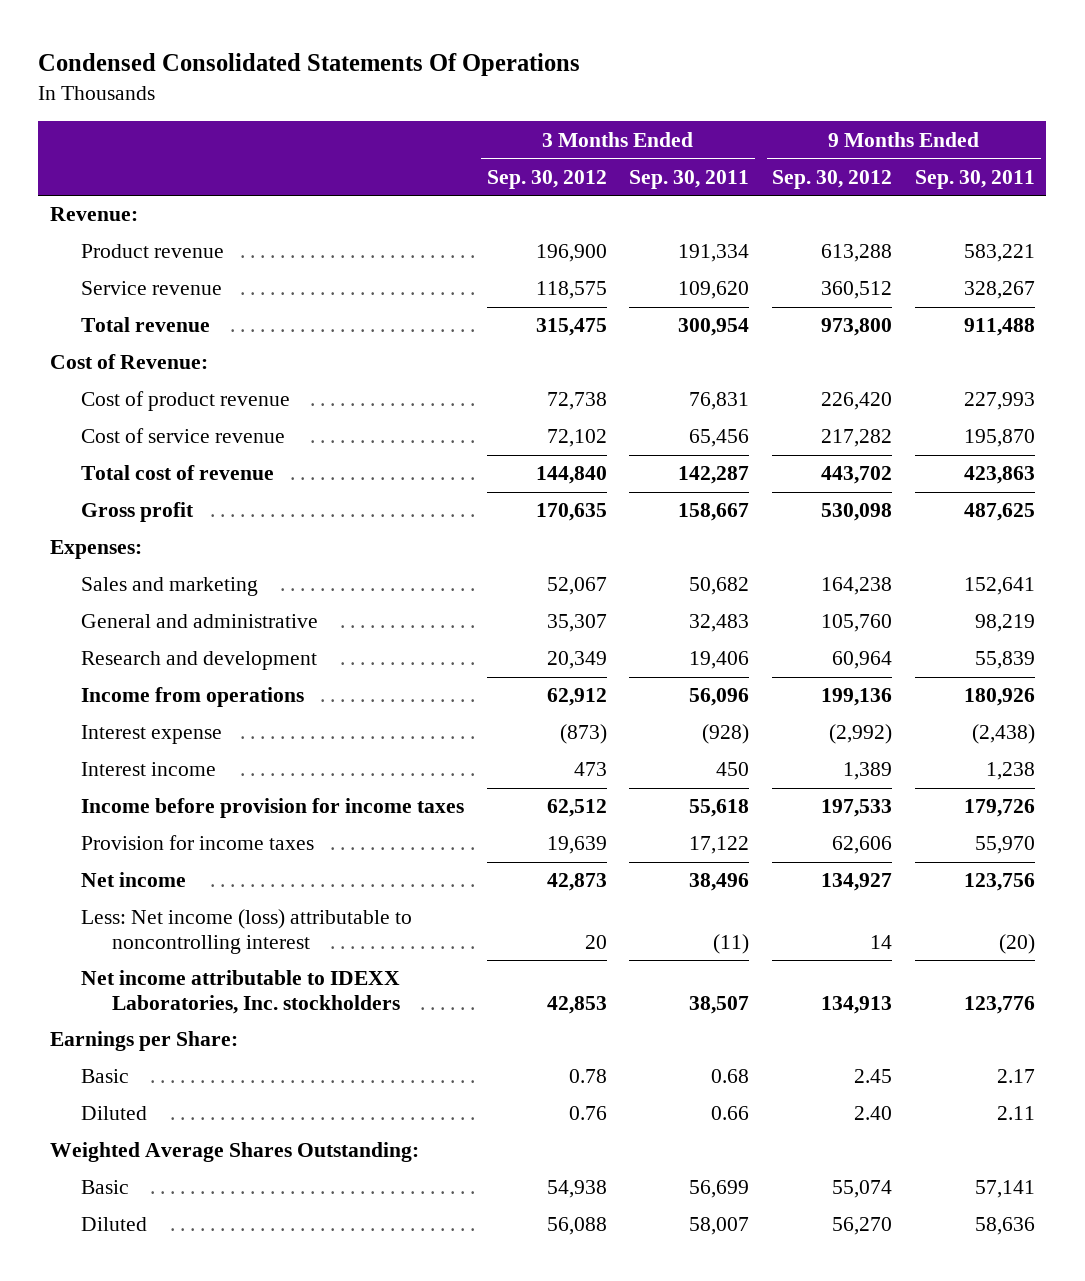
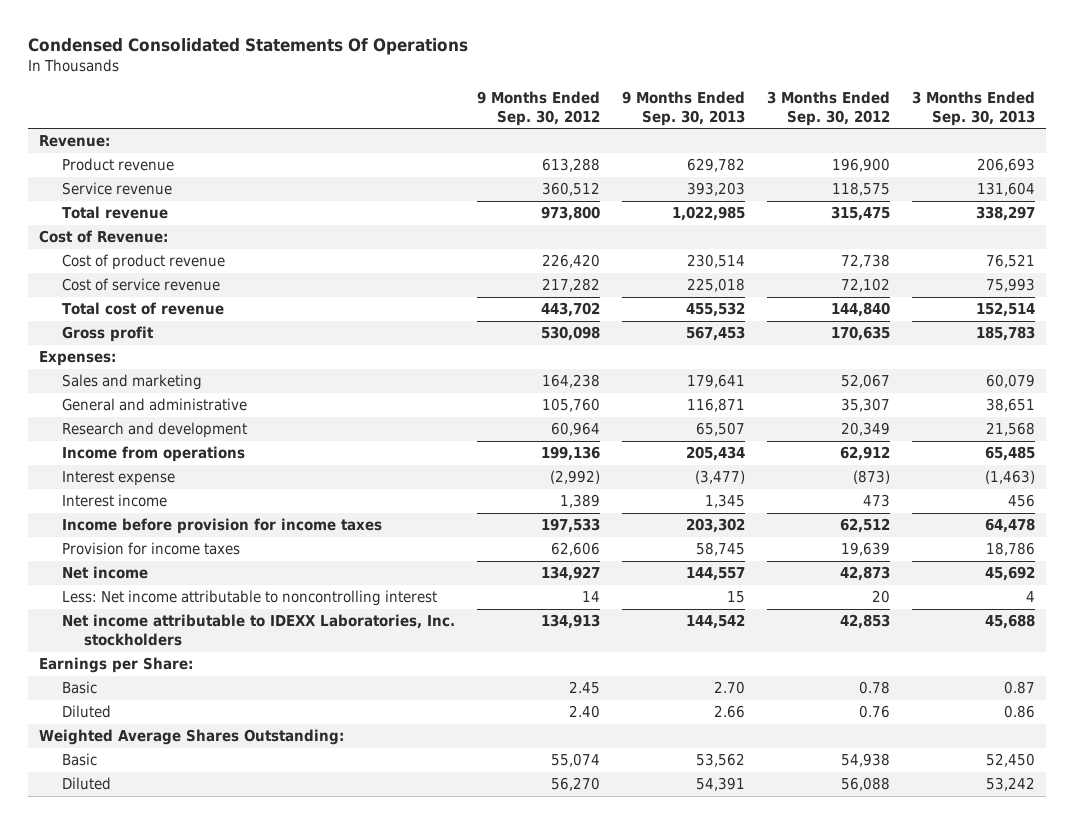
[629,169,750,189] Sep. 30, 2011 -> none
[915,169,1036,189] Sep. 30, 2011 -> none
none -> [621,90,745,126] 9 Months Ended Sep. 30, 2013
none -> [912,90,1036,126] 3 Months Ended Sep. 30, 2013
[80,909,412,954] Less: Net income (loss) attributable to noncontrolling interest -> [61,590,437,607] Less: Net income attributable to noncontrolling interest

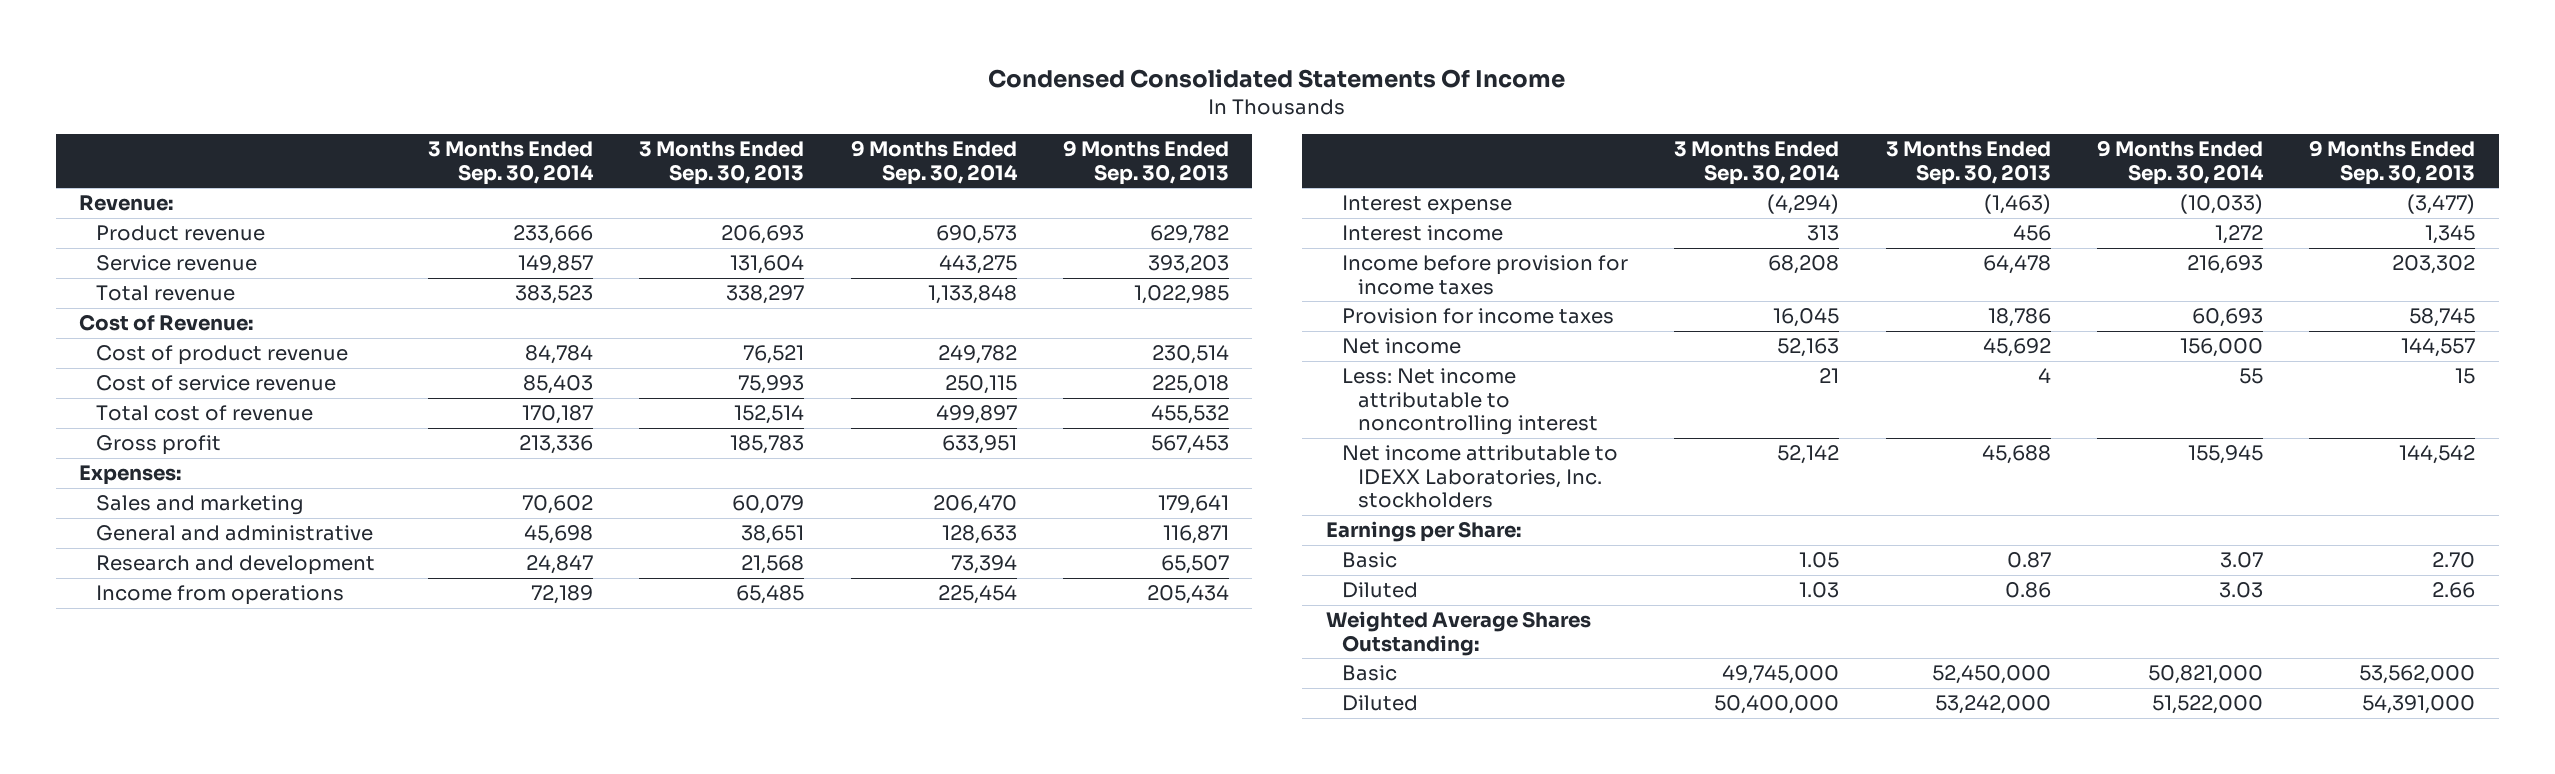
[28,37,469,55] Condensed Consolidated Statements Of Operations -> [988,69,1566,89] Condensed Consolidated Statements Of Income
[476,90,600,126] 9 Months Ended Sep. 30, 2012 -> none
[766,90,890,126] 3 Months Ended Sep. 30, 2012 -> none
none -> [428,141,595,185] 3 Months Ended Sep. 30, 2014
none -> [850,140,1018,185] 9 Months Ended Sep. 30, 2014
[695,753,745,768] 53,562 -> [2359,665,2476,685] 53,562,000
[986,753,1036,768] 52,450 -> [1931,665,2051,685] 52,450,000
[695,777,745,792] 54,391 -> [2362,695,2476,715] 54,391,000
[986,777,1036,792] 53,242 -> [1934,695,2051,715] 53,242,000

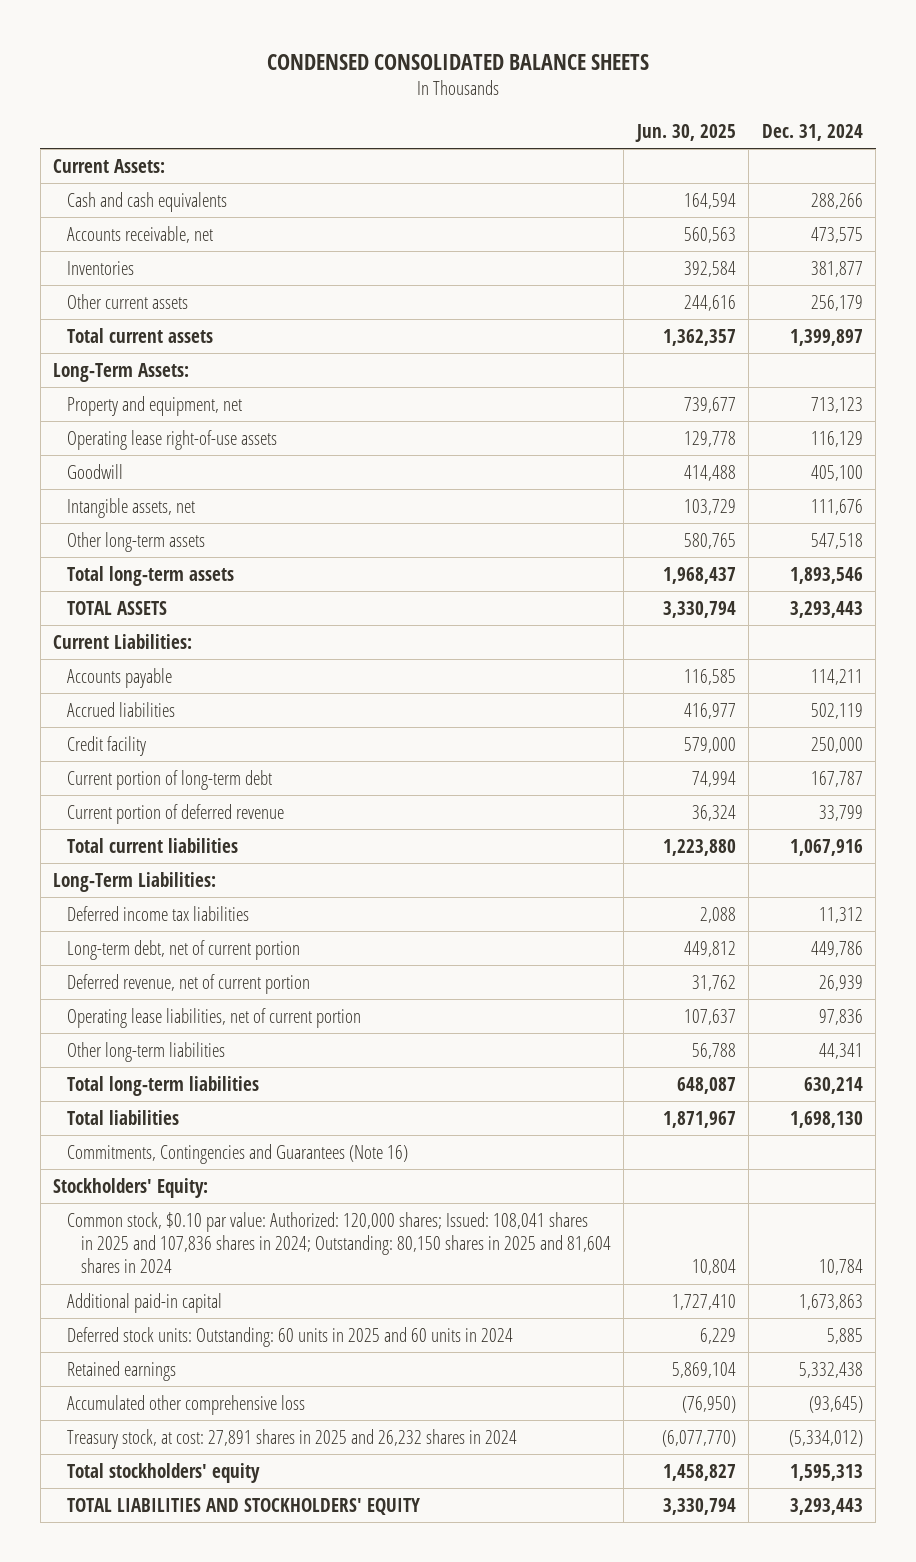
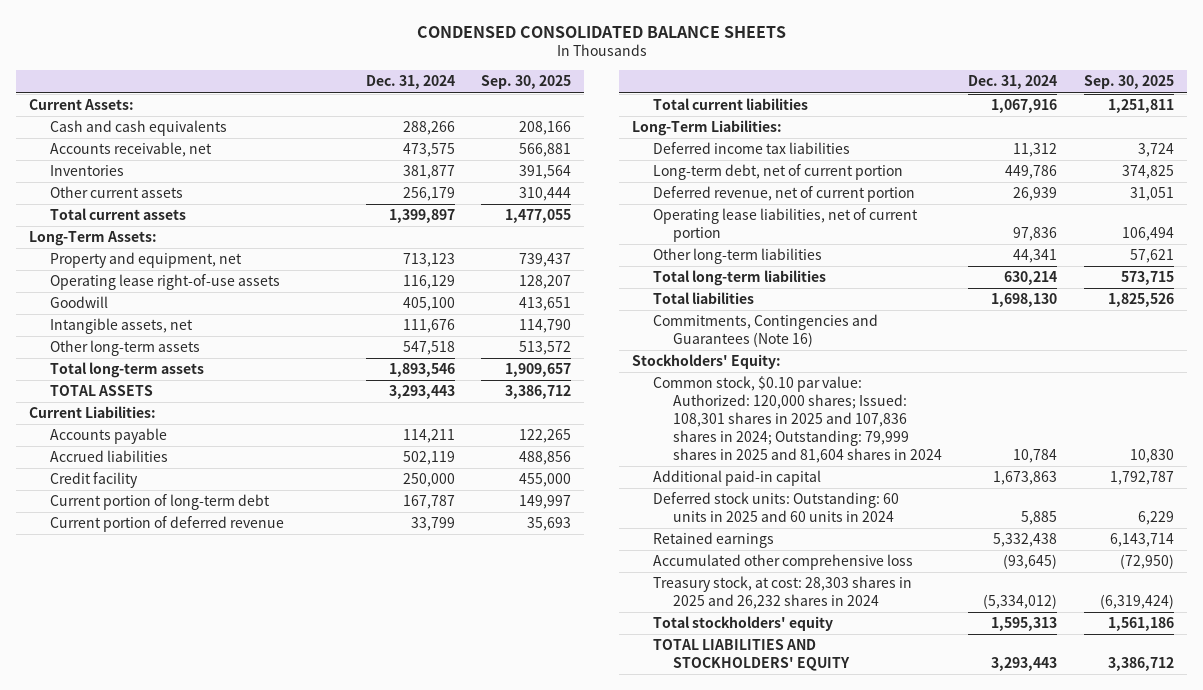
[634,123,736,142] Jun. 30, 2025 -> none
none -> [481,75,572,90] Sep. 30, 2025
[67,1211,611,1274] Common stock, $0.10 par value: Authorized: 120,000 shares; Issued: 108,041 shares in 2025 and 107,836 shares in 2024; Outstanding: 80,150 shares in 2025 and 81,604 shares in 2024 -> [652,376,942,463] Common stock, $0.10 par value: Authorized: 120,000 shares; Issued: 108,301 shares in 2025 and 107,836 shares in 2024; Outstanding: 79,999 shares in 2025 and 81,604 shares in 2024
[67,1428,518,1449] Treasury stock, at cost: 27,891 shares in 2025 and 26,232 shares in 2024 -> [652,576,912,610] Treasury stock, at cost: 28,303 shares in 2025 and 26,232 shares in 2024

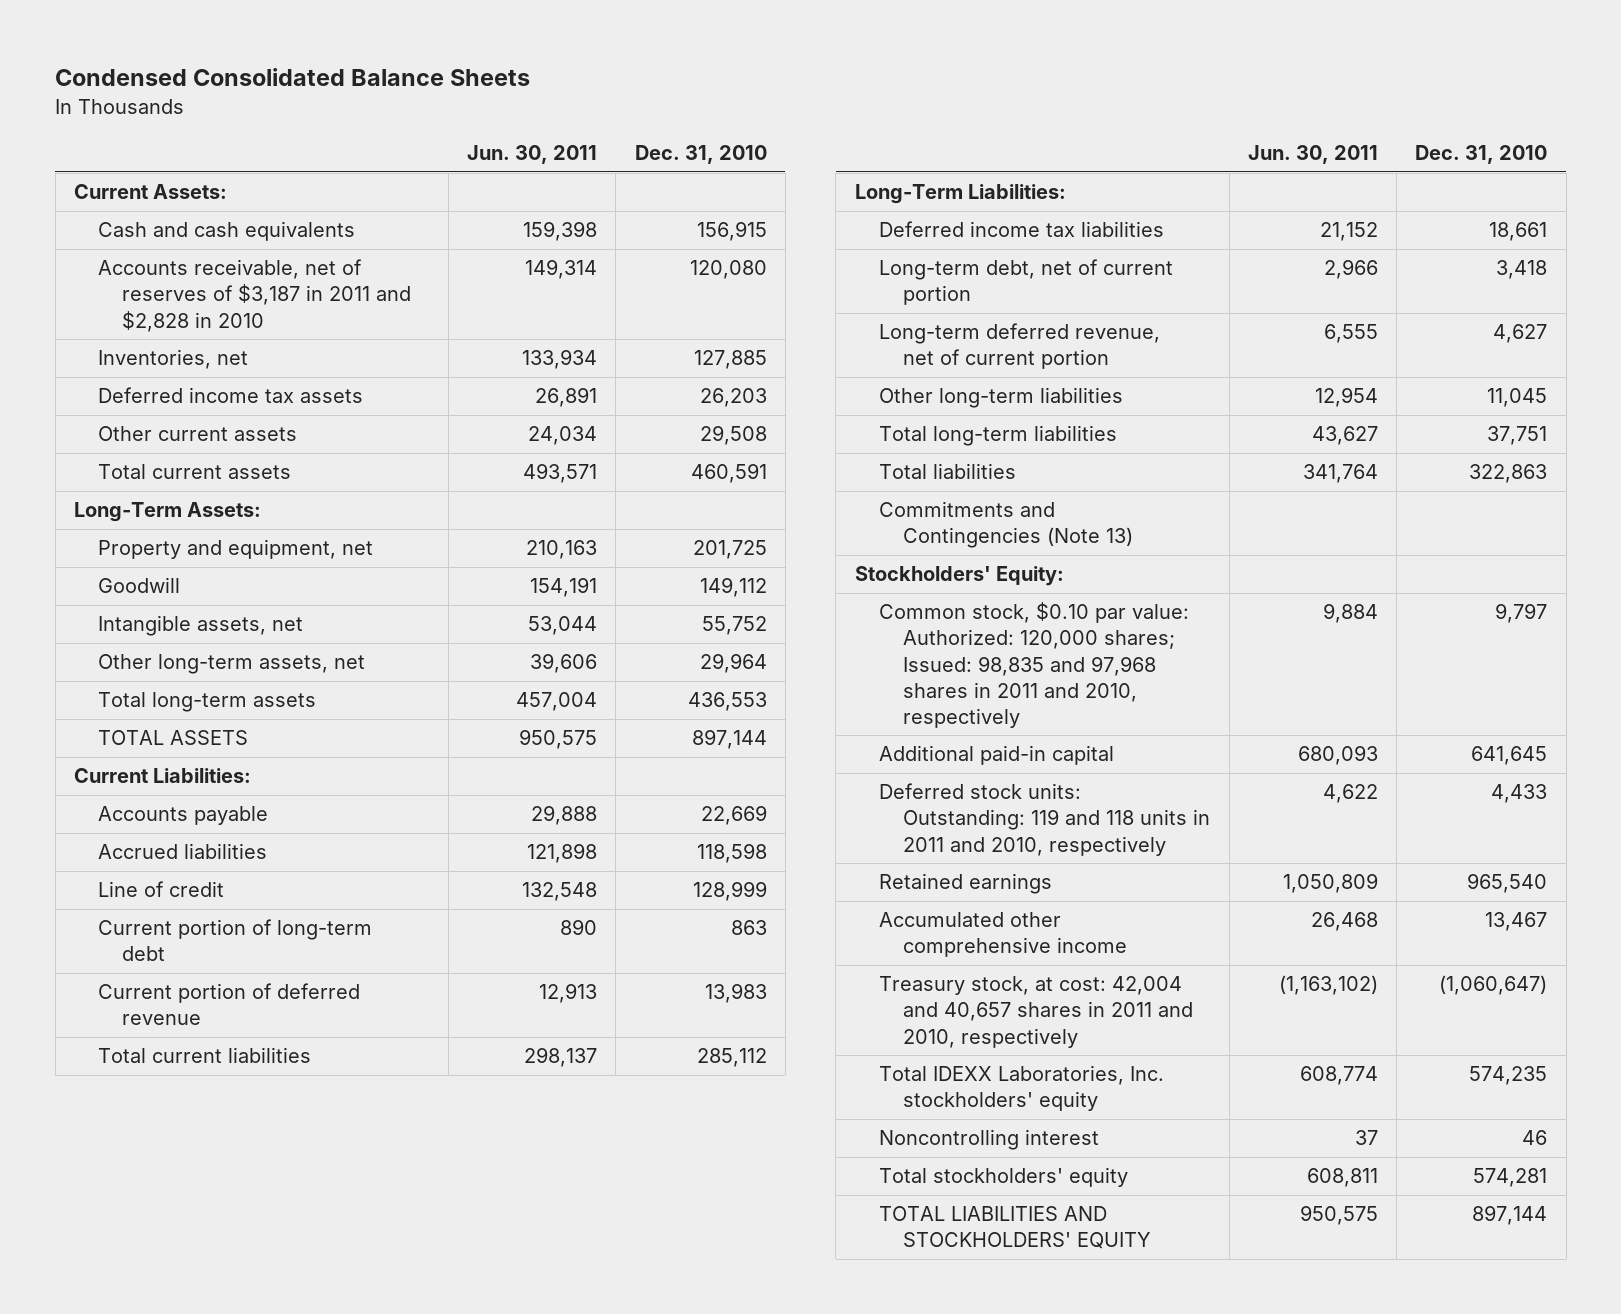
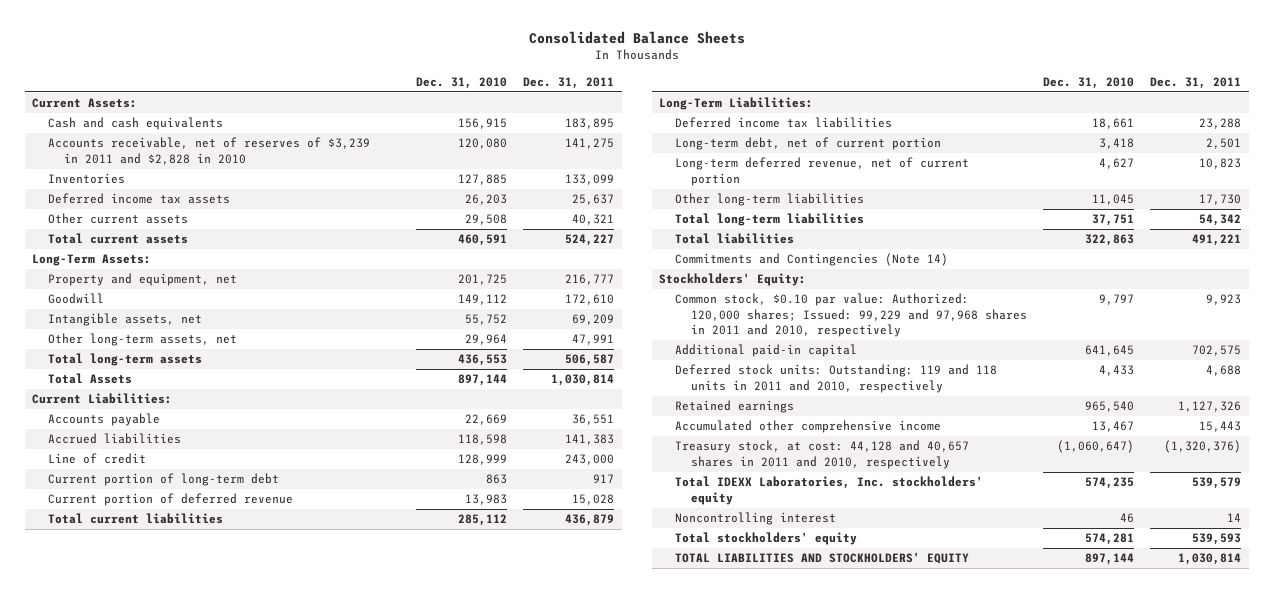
[55,68,531,87] Condensed Consolidated Balance Sheets -> [528,31,745,45] Consolidated Balance Sheets
[466,145,597,165] Jun. 30, 2011 -> none
none -> [522,76,614,89] Dec. 31, 2011
[98,259,412,332] Accounts receivable, net of reserves of $3,187 in 2011 and $2,828 in 2010 -> [48,137,371,165] Accounts receivable, net of reserves of $3,239 in 2011 and $2,828 in 2010
[98,349,249,370] Inventories, net -> [48,173,126,185] Inventories
[98,730,249,746] TOTAL ASSETS -> [48,373,133,385] Total Assets
[878,501,1134,549] Commitments and Contingencies (Note 13) -> [675,253,949,267] Commitments and Contingencies (Note 14)
[878,602,1189,728] Common stock, $0.10 par value: Authorized: 120,000 shares; Issued: 98,835 and 97,968 shares in 2011 and 2010, respectively -> [675,293,1028,337] Common stock, $0.10 par value: Authorized: 120,000 shares; Issued: 99,229 and 97,968 shares in 2011 and 2010, respectively
[878,976,1194,1048] Treasury stock, at cost: 42,004 and 40,657 shares in 2011 and 2010, respectively -> [675,440,970,469] Treasury stock, at cost: 44,128 and 40,657 shares in 2011 and 2010, respectively

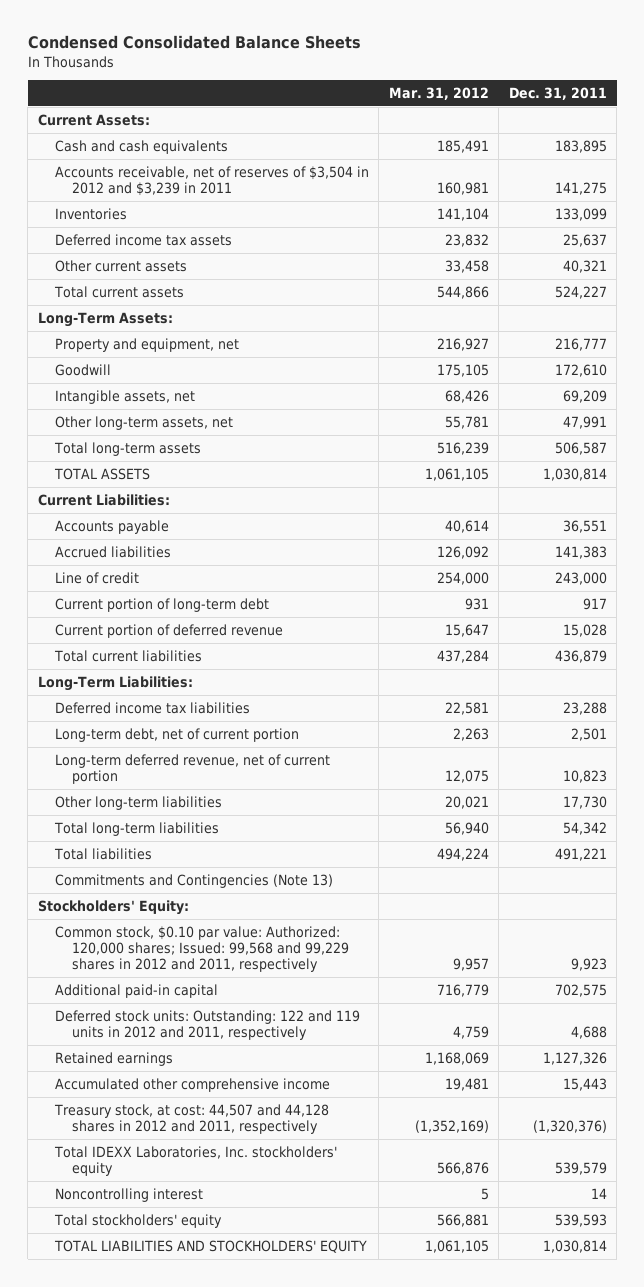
[528,31,745,45] Consolidated Balance Sheets -> [27,35,361,50] Condensed Consolidated Balance Sheets
[416,76,508,89] Dec. 31, 2010 -> none
none -> [388,86,489,100] Mar. 31, 2012
[48,137,371,165] Accounts receivable, net of reserves of $3,239 in 2011 and $2,828 in 2010 -> [55,165,370,197] Accounts receivable, net of reserves of $3,504 in 2012 and $3,239 in 2011
[48,373,133,385] Total Assets -> [54,467,151,480] TOTAL ASSETS
[675,253,949,267] Commitments and Contingencies (Note 14) -> [55,873,334,888] Commitments and Contingencies (Note 13)
[675,293,1028,337] Common stock, $0.10 par value: Authorized: 120,000 shares; Issued: 99,229 and 97,968 shares in 2011 and 2010, respectively -> [55,925,350,973] Common stock, $0.10 par value: Authorized: 120,000 shares; Issued: 99,568 and 99,229 shares in 2012 and 2011, respectively
[675,364,998,393] Deferred stock units: Outstanding: 119 and 118 units in 2011 and 2010, respectively -> [55,1009,361,1041] Deferred stock units: Outstanding: 122 and 119 units in 2012 and 2011, respectively
[675,440,970,469] Treasury stock, at cost: 44,128 and 40,657 shares in 2011 and 2010, respectively -> [54,1103,330,1135] Treasury stock, at cost: 44,507 and 44,128 shares in 2012 and 2011, respectively

